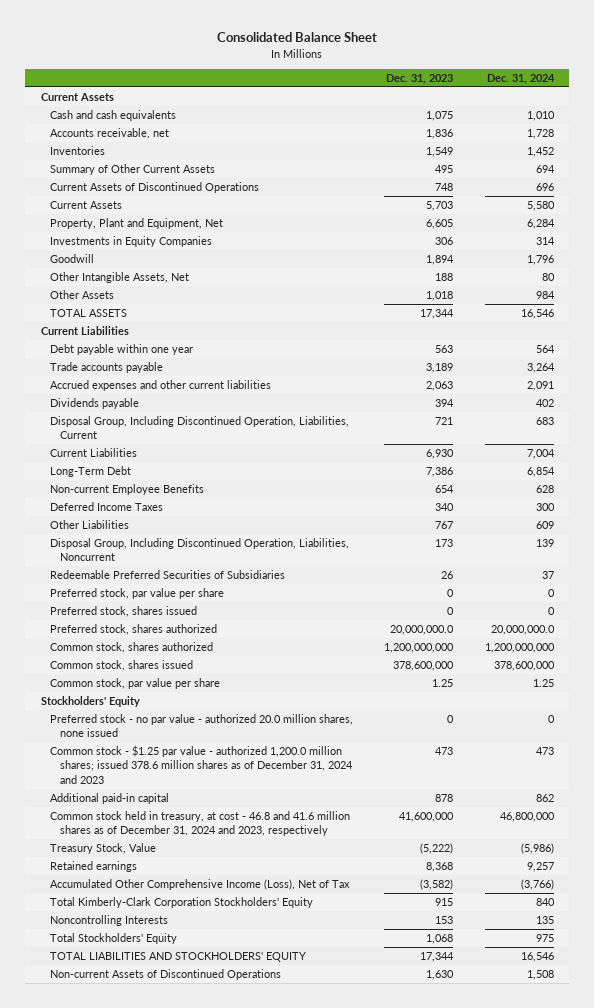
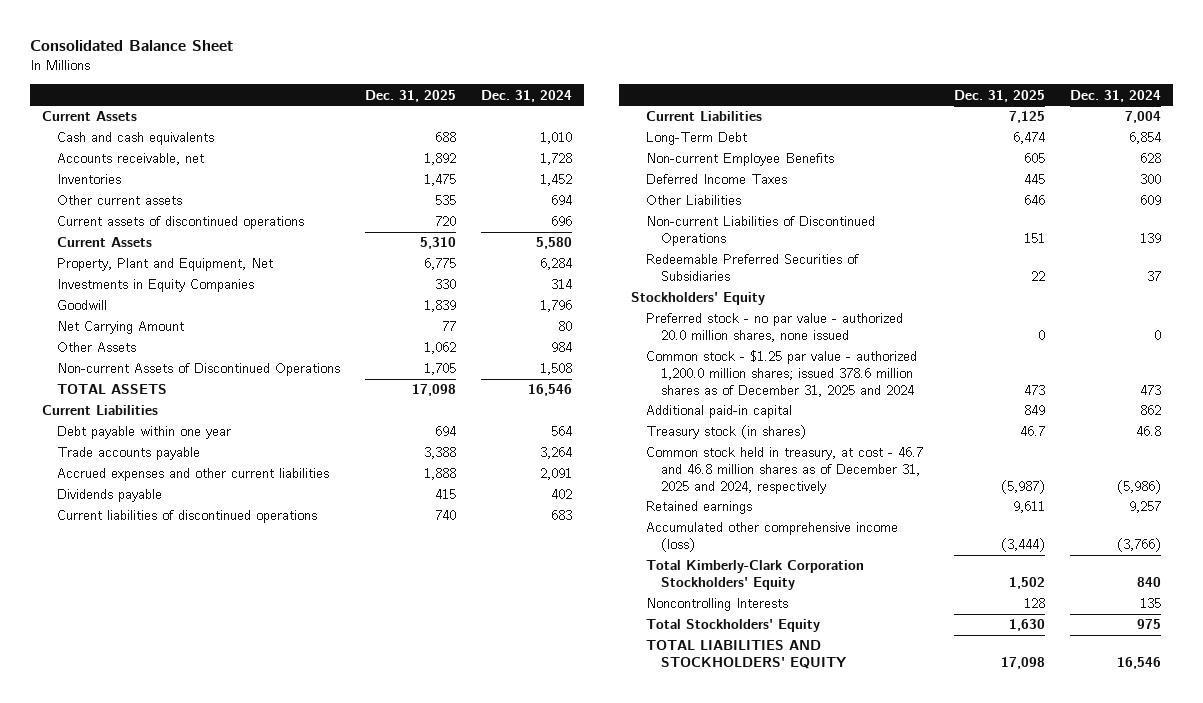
[386,73,454,84] Dec. 31, 2023 -> none
none -> [364,89,456,102] Dec. 31, 2025
[50,163,216,175] Summary of Other Current Assets -> [57,195,183,206] Other current assets
[50,181,260,193] Current Assets of Discontinued Operations -> [57,216,305,230] Current assets of discontinued operations
[50,271,190,283] Other Intangible Assets, Net -> [57,321,185,335] Net Carrying Amount
[50,968,282,980] Non-current Assets of Discontinued Operations -> [57,363,341,377] Non-current Assets of Discontinued Operations
[50,415,350,440] Disposal Group, Including Discontinued Operation, Liabilities, Current -> [57,510,318,524] Current liabilities of discontinued operations
[50,537,350,562] Disposal Group, Including Discontinued Operation, Liabilities, Noncurrent -> [646,216,876,247] Non-current Liabilities of Discontinued Operations
[50,587,225,599] Preferred stock, par value per share -> none
[50,605,198,617] Preferred stock, shares issued -> none
[50,623,218,635] Preferred stock, shares authorized -> none
[50,641,214,653] Common stock, shares authorized -> none
[50,659,194,671] Common stock, shares issued -> none
[50,677,221,689] Common stock, par value per share -> none
[50,744,353,784] Common stock - $1.25 par value - authorized 1,200.0 million shares; issued 378.6 million shares as of December 31, 2024 and 2023 -> [646,350,918,397] Common stock - $1.25 par value - authorized 1,200.0 million shares; issued 378.6 million shares as of December 31, 2025 and 2024
[50,810,351,837] Common stock held in treasury, at cost - 46.8 and 41.6 million shares as of December 31, 2024 and 2023, respectively -> none
none -> [646,425,807,440] Treasury stock (in shares)
[50,842,157,854] Treasury Stock, Value -> [646,447,924,494] Common stock held in treasury, at cost - 46.7 and 46.8 million shares as of December 31, 2025 and 2024, respectively
[50,878,351,890] Accumulated Other Comprehensive Income (Loss), Net of Tax -> [646,522,899,553] Accumulated other comprehensive income (loss)

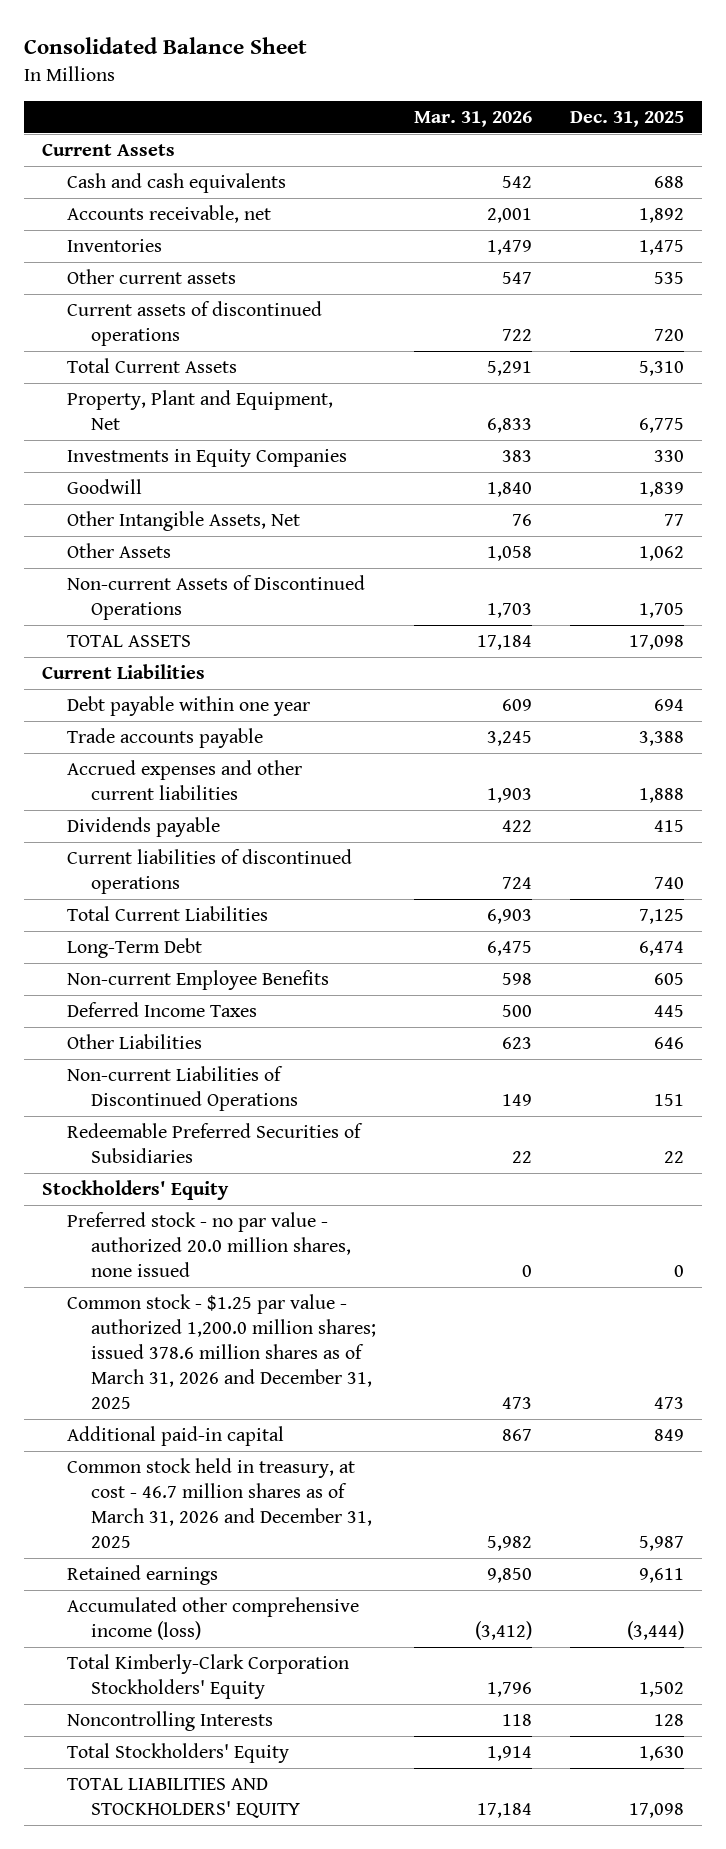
[480,89,572,102] Dec. 31, 2024 -> none
none -> [413,110,532,127] Mar. 31, 2026
[57,237,153,248] Current Assets -> [66,358,237,374] Total Current Assets
[57,321,185,335] Net Carrying Amount -> [66,511,300,532] Other Intangible Assets, Net
[646,111,763,122] Current Liabilities -> [66,906,268,922] Total Current Liabilities
[646,350,918,397] Common stock - $1.25 par value - authorized 1,200.0 million shares; issued 378.6 million shares as of December 31, 2025 and 2024 -> [66,1294,377,1410] Common stock - $1.25 par value - authorized 1,200.0 million shares; issued 378.6 million shares as of March 31, 2026 and December 31, 2025
[646,425,807,440] Treasury stock (in shares) -> none
[646,447,924,494] Common stock held in treasury, at cost - 46.7 and 46.8 million shares as of December 31, 2025 and 2024, respectively -> [66,1458,373,1549] Common stock held in treasury, at cost - 46.7 million shares as of March 31, 2026 and December 31, 2025
[1001,479,1046,494] (5,987) -> [638,1536,684,1552] 5,987

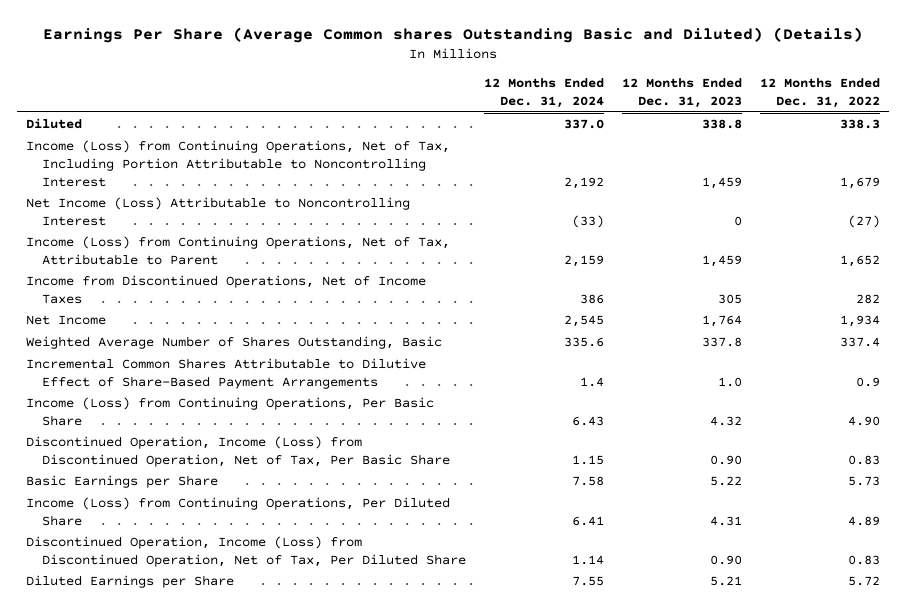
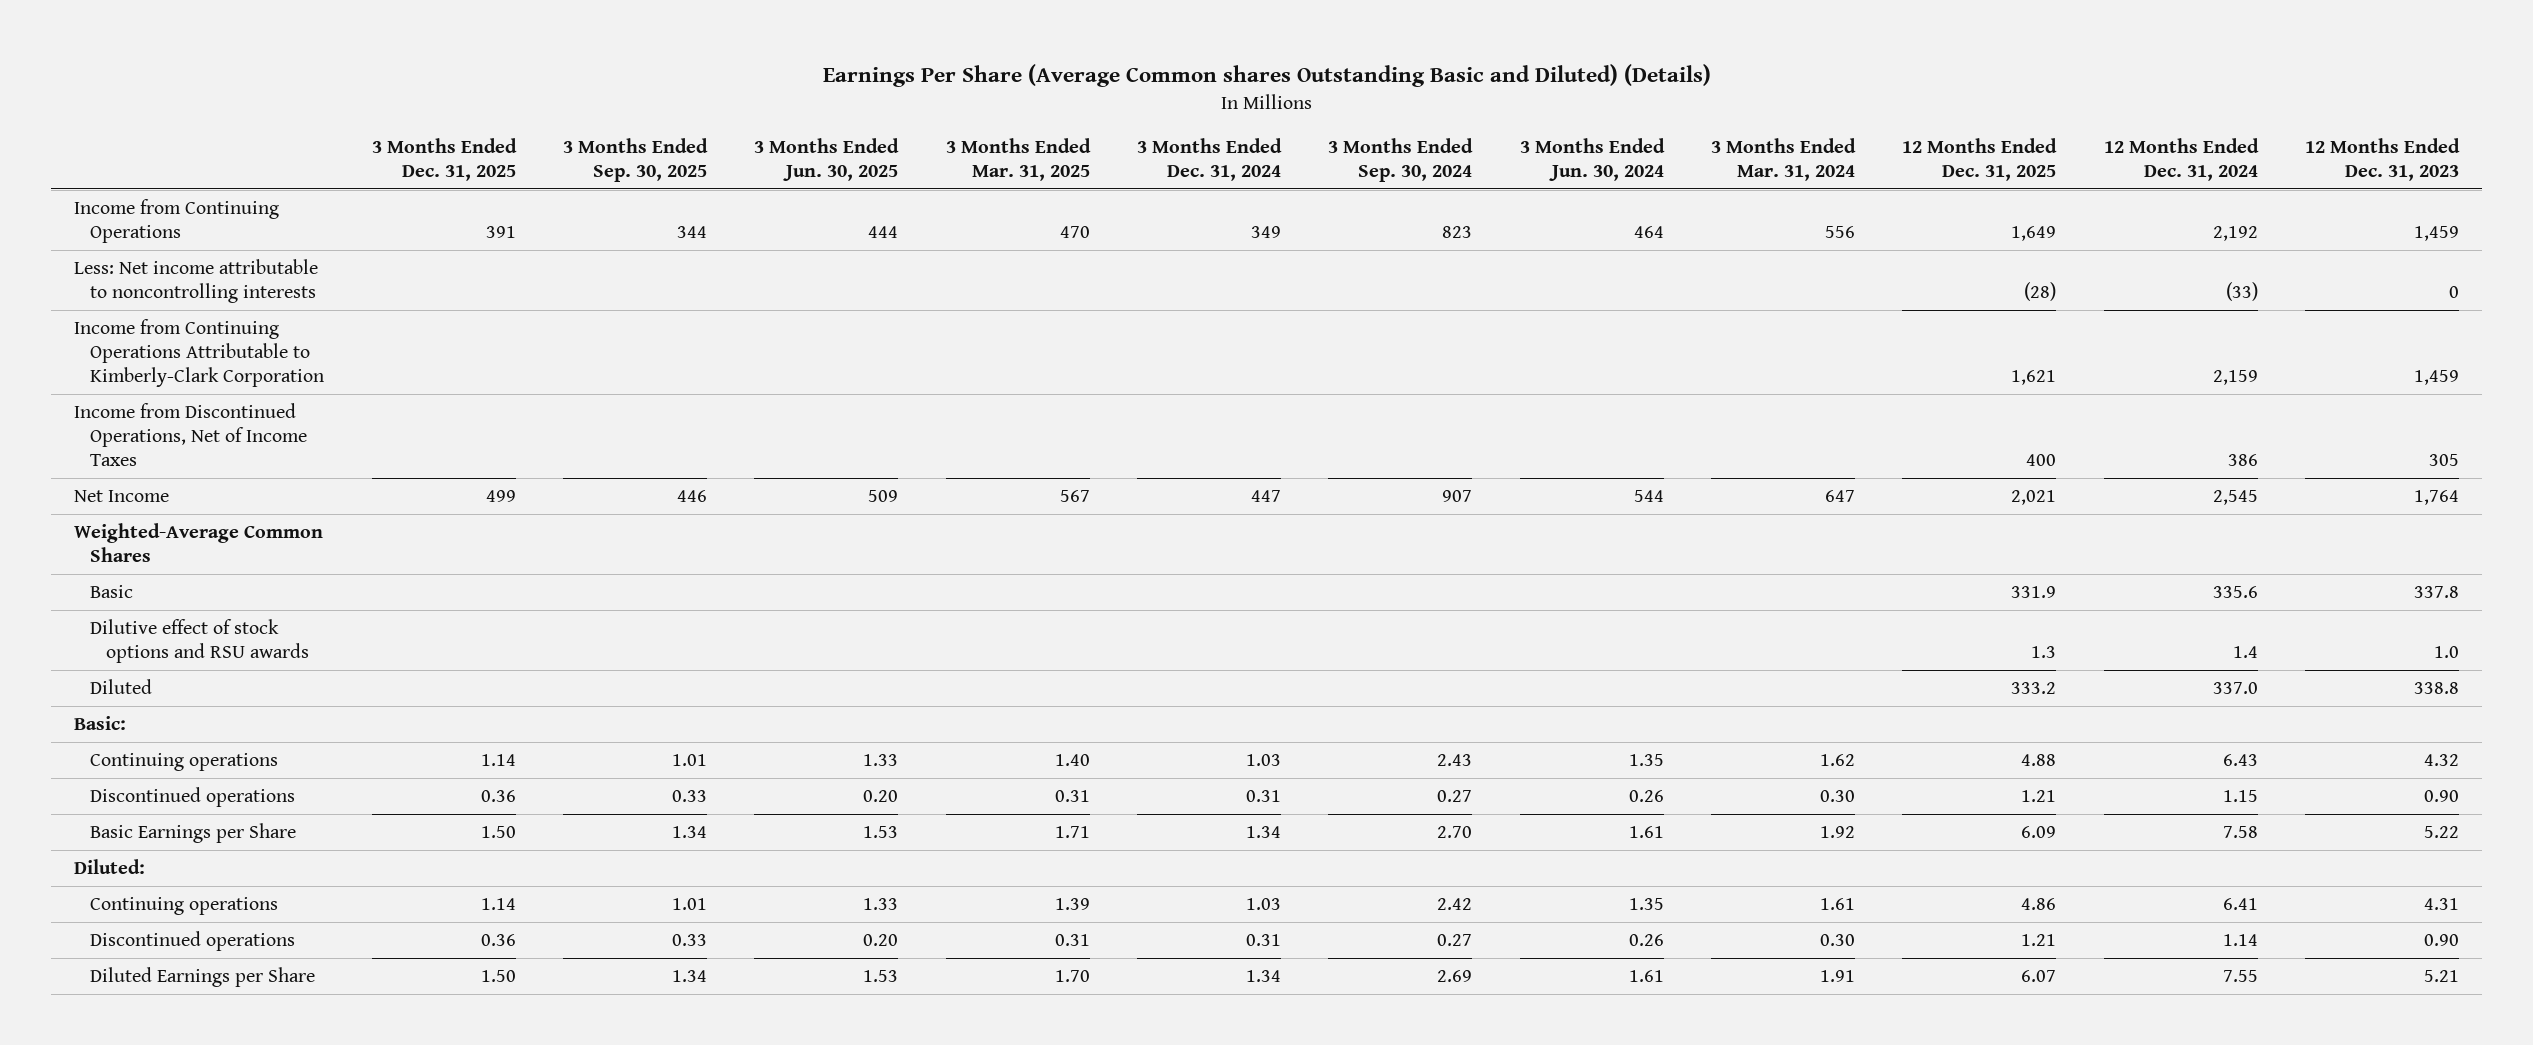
[759,78,880,109] 12 Months Ended Dec. 31, 2022 -> none
none -> [371,138,517,182] 3 Months Ended Dec. 31, 2025
none -> [562,138,708,183] 3 Months Ended Sep. 30, 2025
none -> [754,138,900,182] 3 Months Ended Jun. 30, 2025
none -> [945,138,1091,182] 3 Months Ended Mar. 31, 2025
none -> [1136,138,1282,182] 3 Months Ended Dec. 31, 2024
none -> [1328,138,1474,183] 3 Months Ended Sep. 30, 2024
none -> [1519,138,1665,182] 3 Months Ended Jun. 30, 2024
none -> [1710,138,1856,182] 3 Months Ended Mar. 31, 2024
none -> [1902,138,2058,182] 12 Months Ended Dec. 31, 2025
[25,139,450,187] Income (Loss) from Continuing Operations, Net of Tax, Including Portion Attributable to Noncontrolling Interest -> [74,199,280,244] Income from Continuing Operations
[25,196,410,226] Net Income (Loss) Attributable to Noncontrolling Interest -> [74,259,319,304] Less: Net income attributable to noncontrolling interests
[25,235,450,265] Income (Loss) from Continuing Operations, Net of Tax, Attributable to Parent -> [74,319,325,388] Income from Continuing Operations Attributable to Kimberly-Clark Corporation
none -> [74,523,324,563] Weighted-Average Common Shares
[25,335,442,349] Weighted Average Number of Shares Outstanding, Basic -> [90,585,134,599] Basic
[25,357,426,389] Incremental Common Shares Attributable to Dilutive Effect of Share-Based Payment Arrangements -> [90,619,310,664] Dilutive effect of stock options and RSU awards
[25,117,82,129] Diluted -> [90,679,153,695] Diluted
none -> [74,716,127,731] Basic:
[25,396,434,426] Income (Loss) from Continuing Operations, Per Basic Share -> [90,753,279,772] Continuing operations
[25,435,450,467] Discontinued Operation, Income (Loss) from Discontinued Operation, Net of Tax, Per Basic Share -> [90,787,296,808] Discontinued operations
none -> [74,859,146,875] Diluted:
[25,496,450,526] Income (Loss) from Continuing Operations, Per Diluted Share -> [90,897,279,916] Continuing operations
[25,535,466,567] Discontinued Operation, Income (Loss) from Discontinued Operation, Net of Tax, Per Diluted Share -> [90,931,296,952] Discontinued operations

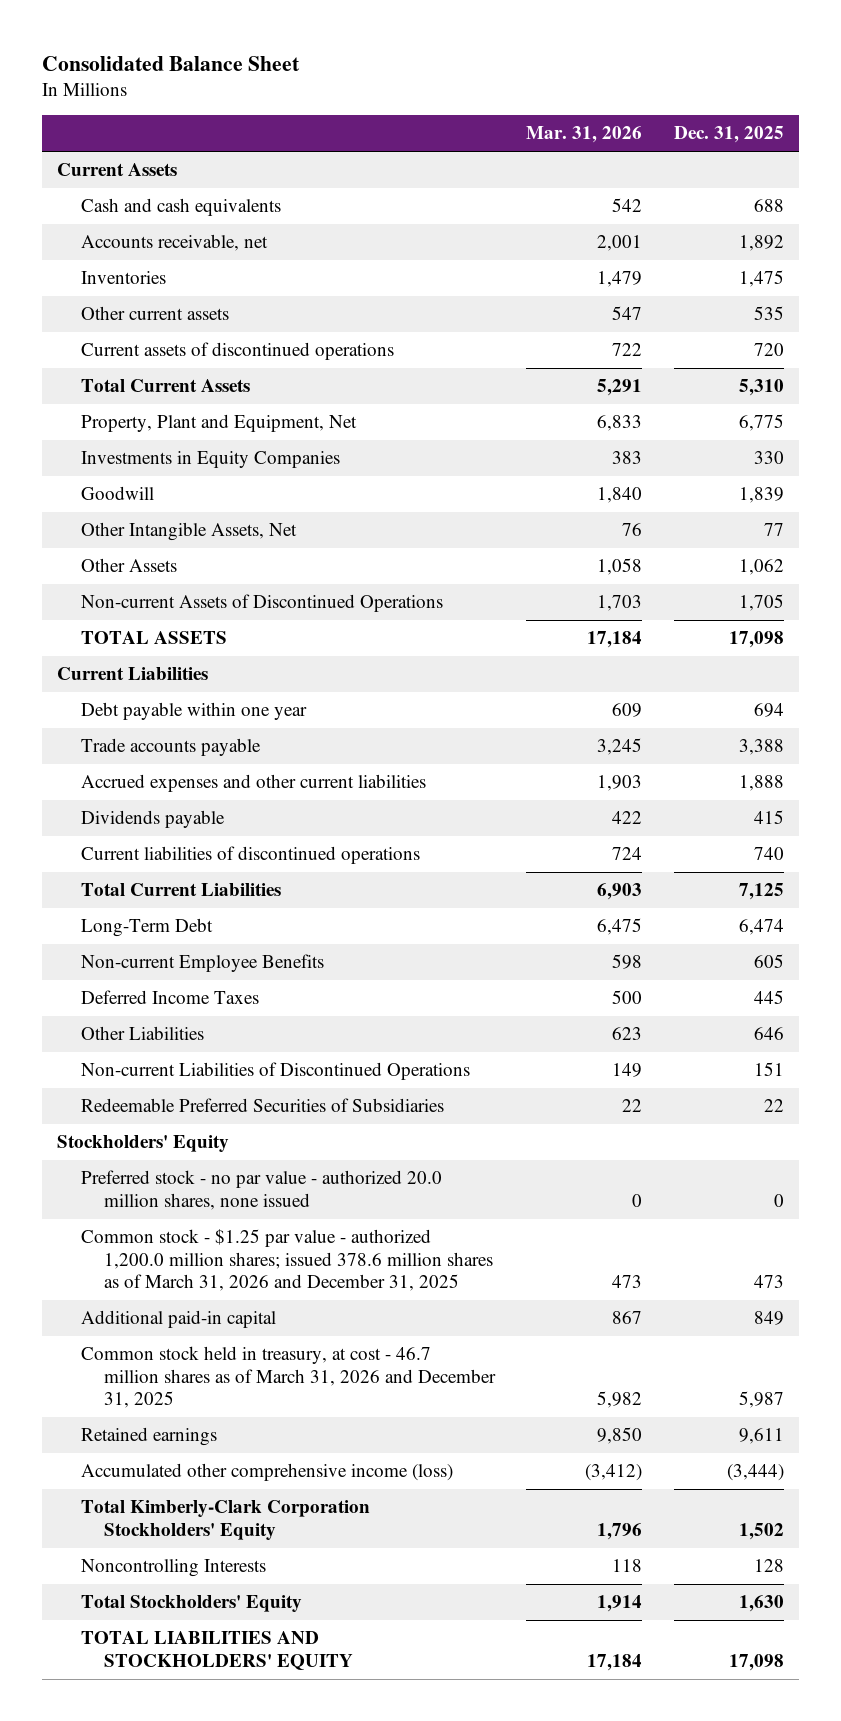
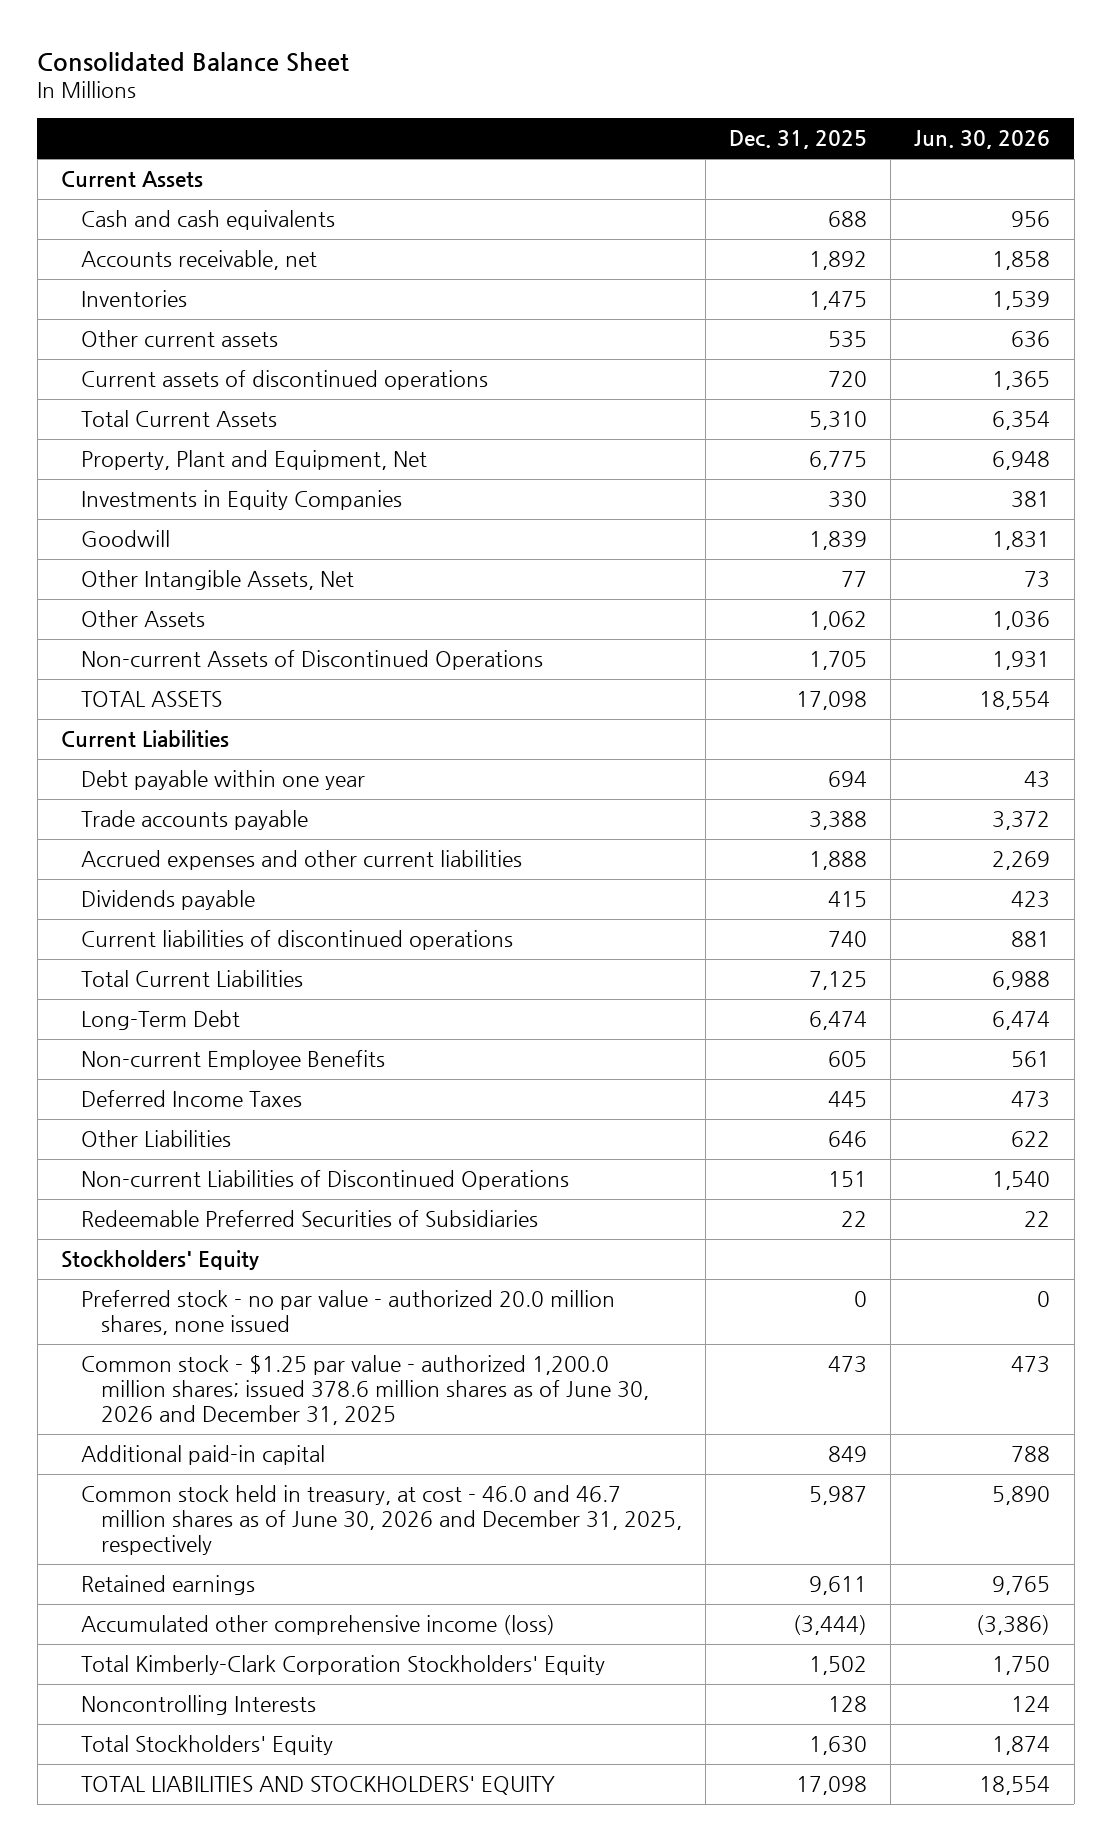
[526,126,643,144] Mar. 31, 2026 -> none
none -> [914,130,1051,150] Jun. 30, 2026
[80,1229,493,1292] Common stock - $1.25 par value - authorized 1,200.0 million shares; issued 378.6 million shares as of March 31, 2026 and December 31, 2025 -> [80,1355,649,1426] Common stock - $1.25 par value - authorized 1,200.0 million shares; issued 378.6 million shares as of June 30, 2026 and December 31, 2025
[80,1346,496,1409] Common stock held in treasury, at cost - 46.7 million shares as of March 31, 2026 and December 31, 2025 -> [80,1485,682,1556] Common stock held in treasury, at cost - 46.0 and 46.7 million shares as of June 30, 2026 and December 31, 2025, respectively

